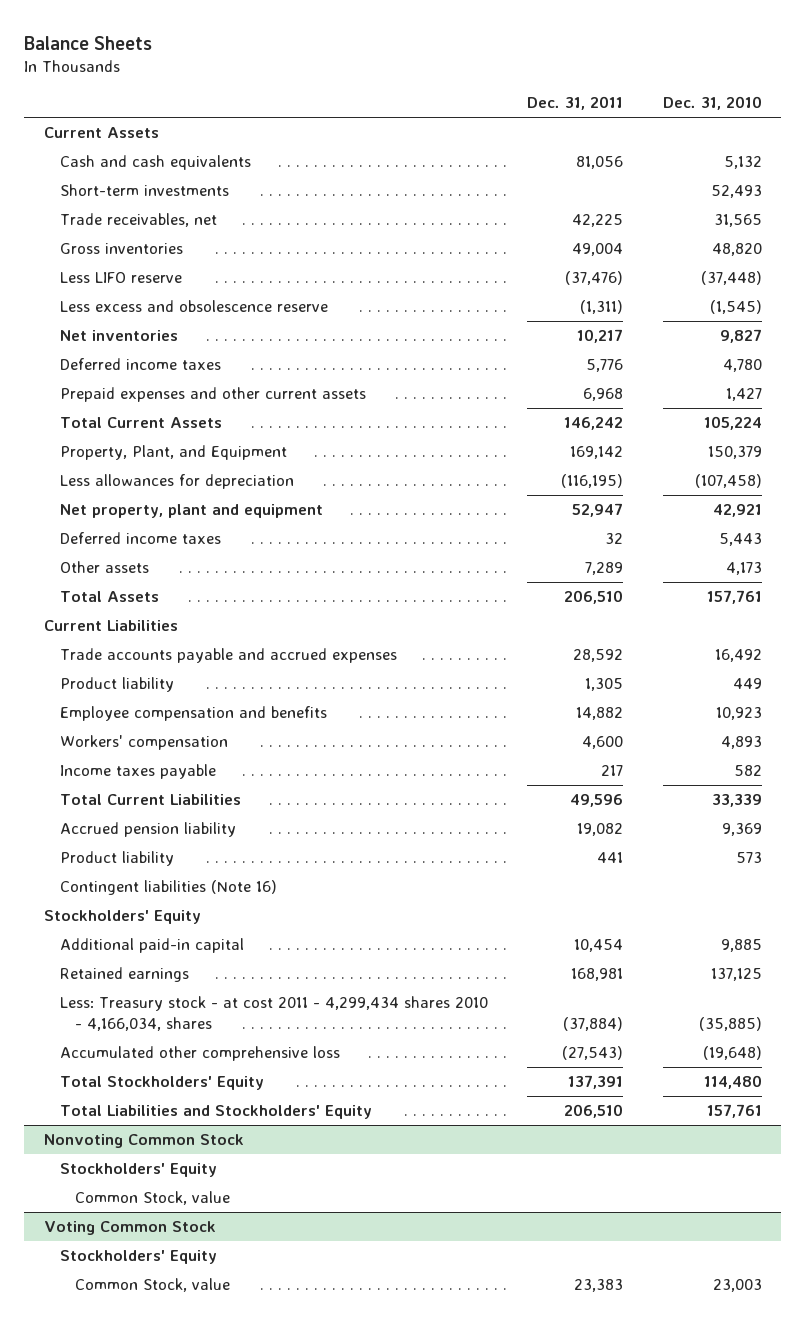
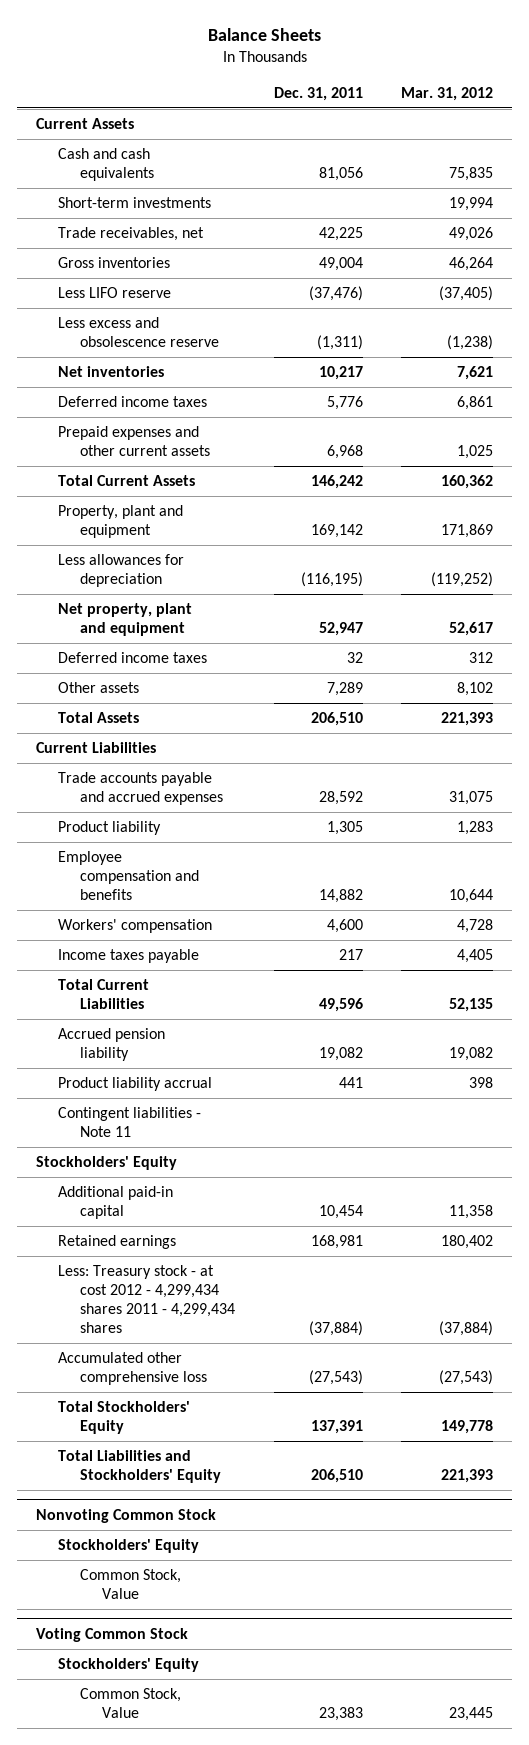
[662,96,762,111] Dec. 31, 2010 -> none
none -> [401,86,494,101] Mar. 31, 2012
[59,445,287,461] Property, Plant, and Equipment -> [58,505,184,539] Property, plant and equipment
[59,851,174,867] Product liability -> [58,1077,213,1092] Product liability accrual
[59,880,277,896] Contingent liabilities (Note 16) -> [58,1107,202,1138] Contingent liabilities - Note 11
[59,996,488,1031] Less: Treasury stock - at cost 2011 - 4,299,434 shares 2010 - 4,166,034, shares -> [58,1265,236,1333] Less: Treasury stock - at cost 2012 - 4,299,434 shares 2011 - 4,299,434 shares
[75,1191,231,1206] Common Stock, value -> [80,1569,182,1600] Common Stock, Value
[75,1278,231,1293] Common Stock, value -> [80,1688,182,1719] Common Stock, Value

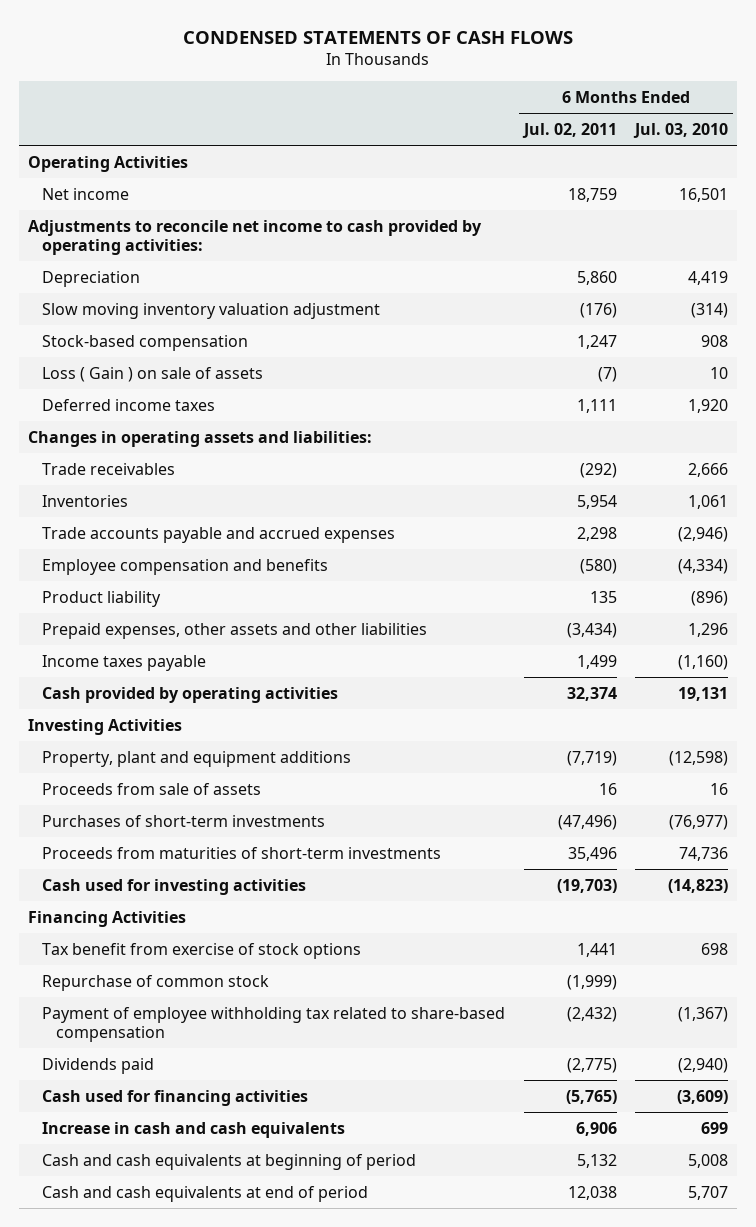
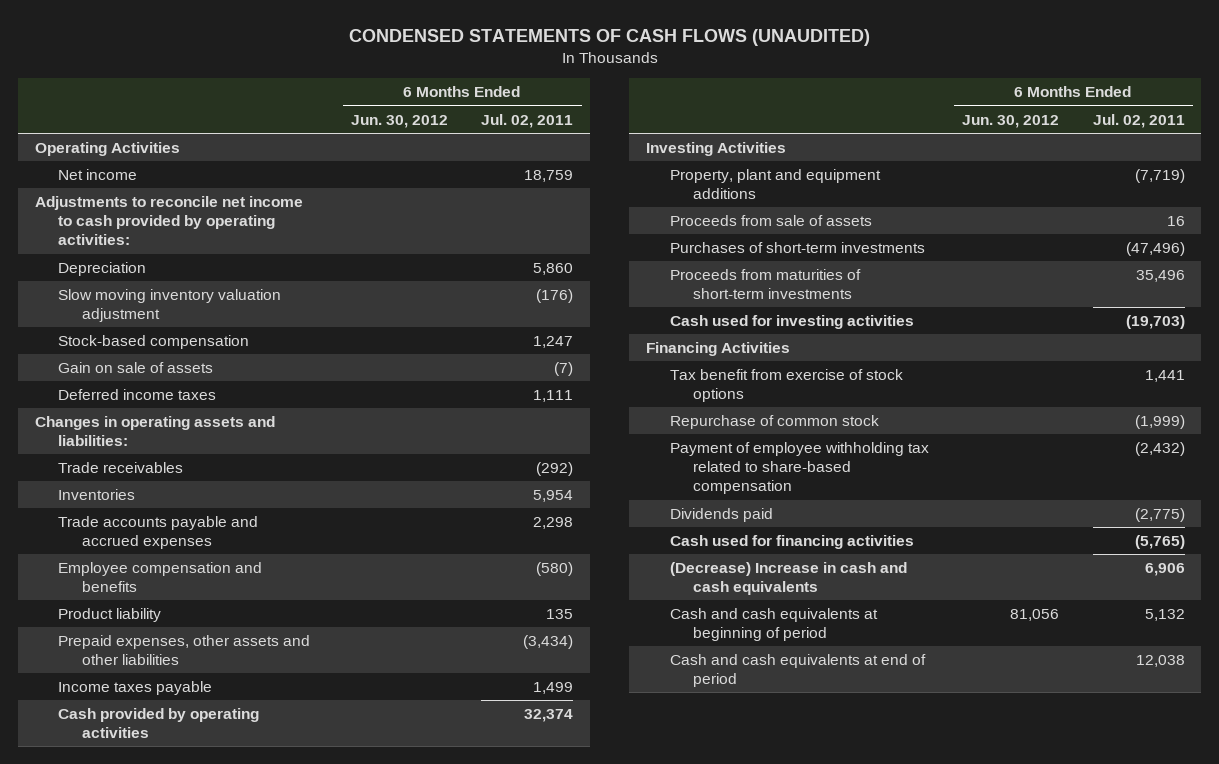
[183,30,574,44] CONDENSED STATEMENTS OF CASH FLOWS -> [348,28,870,46] CONDENSED STATEMENTS OF CASH FLOWS (UNAUDITED)
[633,122,729,138] Jul. 03, 2010 -> none
none -> [350,114,448,128] Jun. 30, 2012
[41,366,263,382] Loss ( Gain ) on sale of assets -> [58,362,214,374] Gain on sale of assets
[41,1121,345,1138] Increase in cash and cash equivalents -> [669,562,907,596] (Decrease) Increase in cash and cash equivalents

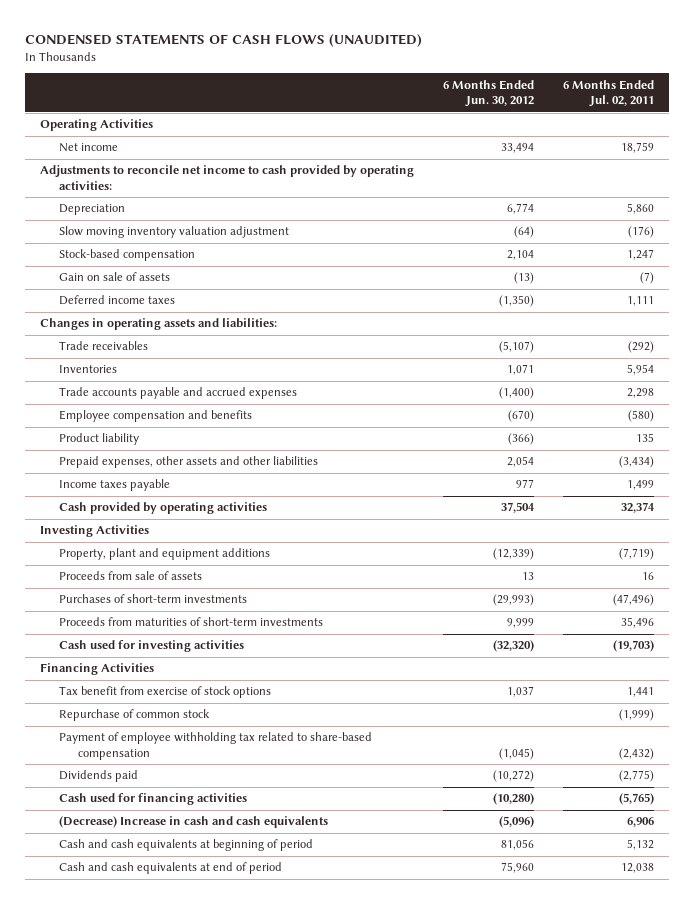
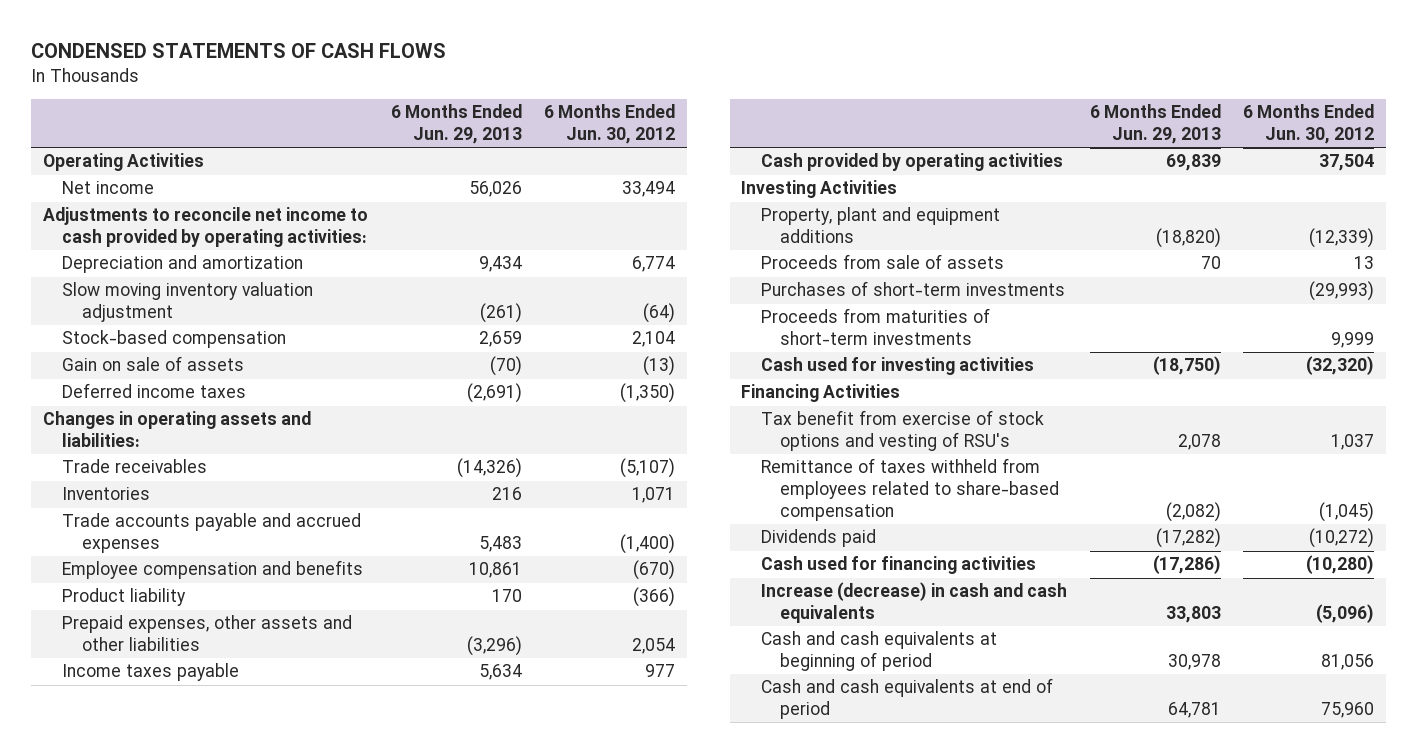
[25,34,423,48] CONDENSED STATEMENTS OF CASH FLOWS (UNAUDITED) -> [31,43,447,59] CONDENSED STATEMENTS OF CASH FLOWS
[563,79,655,108] 6 Months Ended Jul. 02, 2011 -> none
none -> [390,104,522,144] 6 Months Ended Jun. 29, 2013
[59,204,126,216] Depreciation -> [62,255,304,274] Depreciation and amortization
[59,709,211,722] Repurchase of common stock -> none
[59,686,272,699] Tax benefit from exercise of stock options -> [760,410,1044,452] Tax benefit from exercise of stock options and vesting of RSU's
[59,732,373,760] Payment of employee withholding tax related to share-based compensation -> [760,458,1060,521] Remittance of taxes withheld from employees related to share-based compensation
[59,816,329,829] (Decrease) Increase in cash and cash equivalents -> [760,582,1067,624] Increase (decrease) in cash and cash equivalents

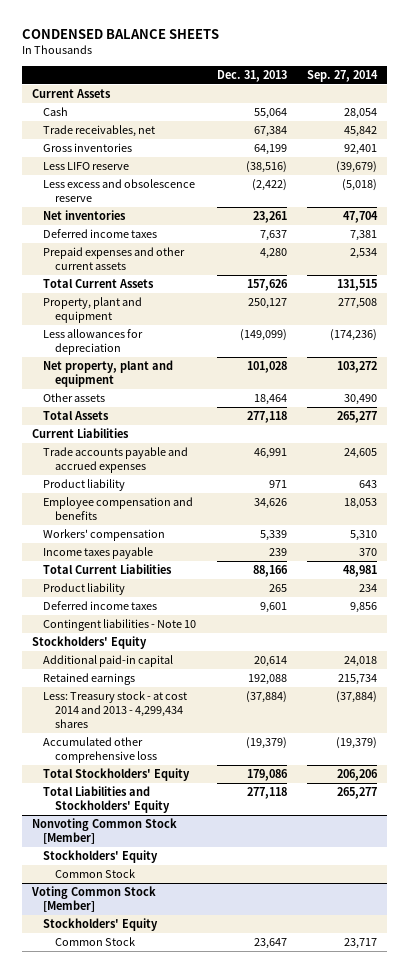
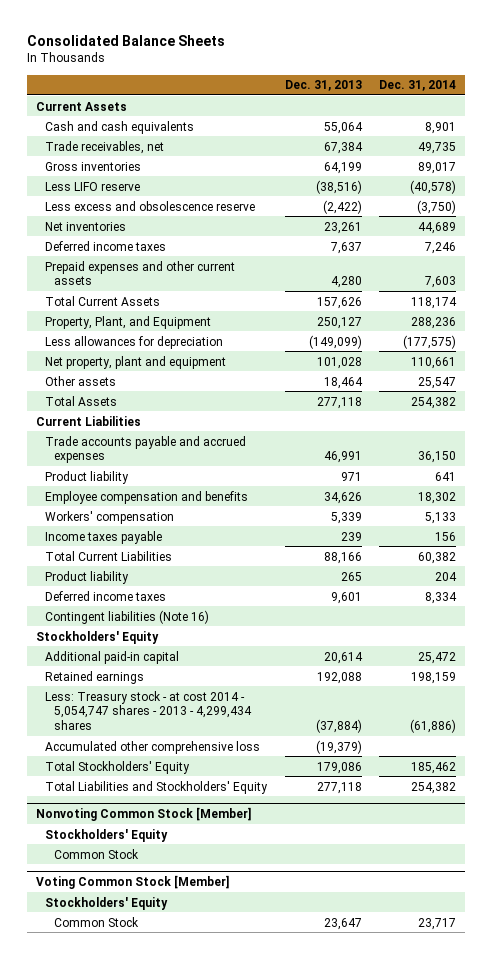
[22,29,220,40] CONDENSED BALANCE SHEETS -> [26,34,225,46] Consolidated Balance Sheets
[306,69,378,82] Sep. 27, 2014 -> none
none -> [379,80,457,92] Dec. 31, 2014
[43,107,69,117] Cash -> [44,120,194,134] Cash and cash equivalents
[43,297,143,323] Property, plant and equipment -> [44,315,211,329] Property, Plant, and Equipment
[43,619,197,632] Contingent liabilities - Note 10 -> [44,609,209,624] Contingent liabilities (Note 16)
[43,691,188,728] Less: Treasury stock - at cost 2014 and 2013 - 4,299,434 shares -> [44,690,253,731] Less: Treasury stock - at cost 2014 - 5,054,747 shares - 2013 - 4,299,434 shares

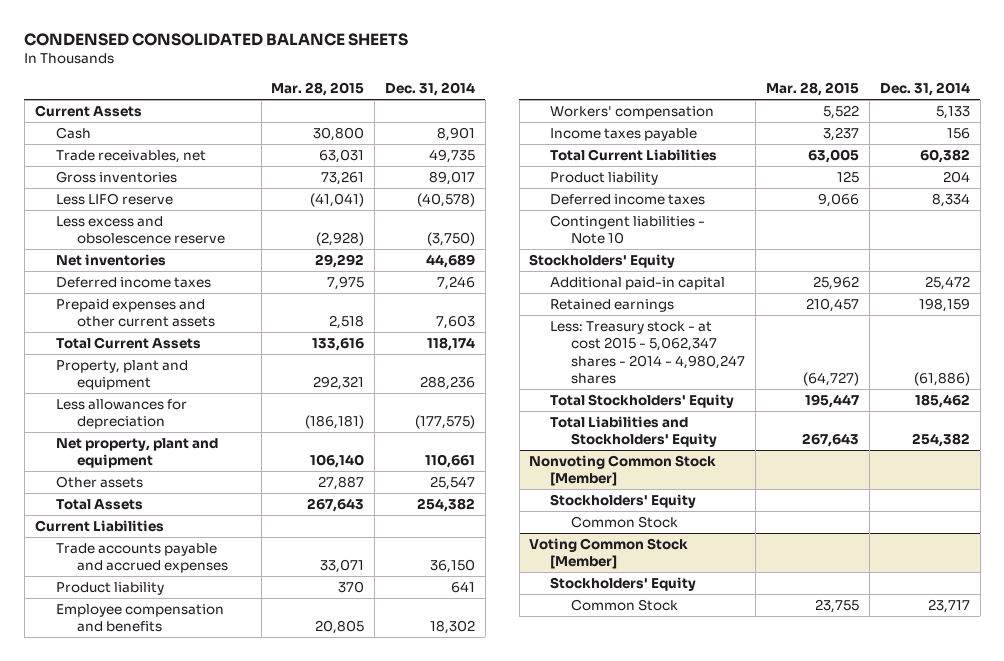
[26,34,225,46] Consolidated Balance Sheets -> [24,33,409,47] CONDENSED CONSOLIDATED BALANCE SHEETS
[284,80,362,92] Dec. 31, 2013 -> none
none -> [271,81,365,96] Mar. 28, 2015
[44,120,194,134] Cash and cash equivalents -> [55,127,91,140] Cash
[44,315,211,329] Property, Plant, and Equipment -> [55,360,188,391] Property, plant and equipment
[44,609,209,624] Contingent liabilities (Note 16) -> [550,215,706,245] Contingent liabilities - Note 10
[44,740,260,754] Accumulated other comprehensive loss -> none
[44,690,253,731] Less: Treasury stock - at cost 2014 - 5,054,747 shares - 2013 - 4,299,434 shares -> [550,321,746,384] Less: Treasury stock - at cost 2015 - 5,062,347 shares - 2014 - 4,980,247 shares

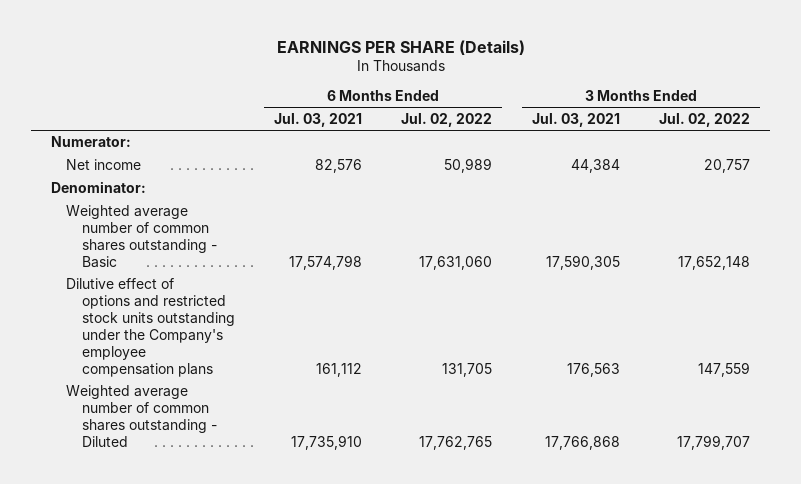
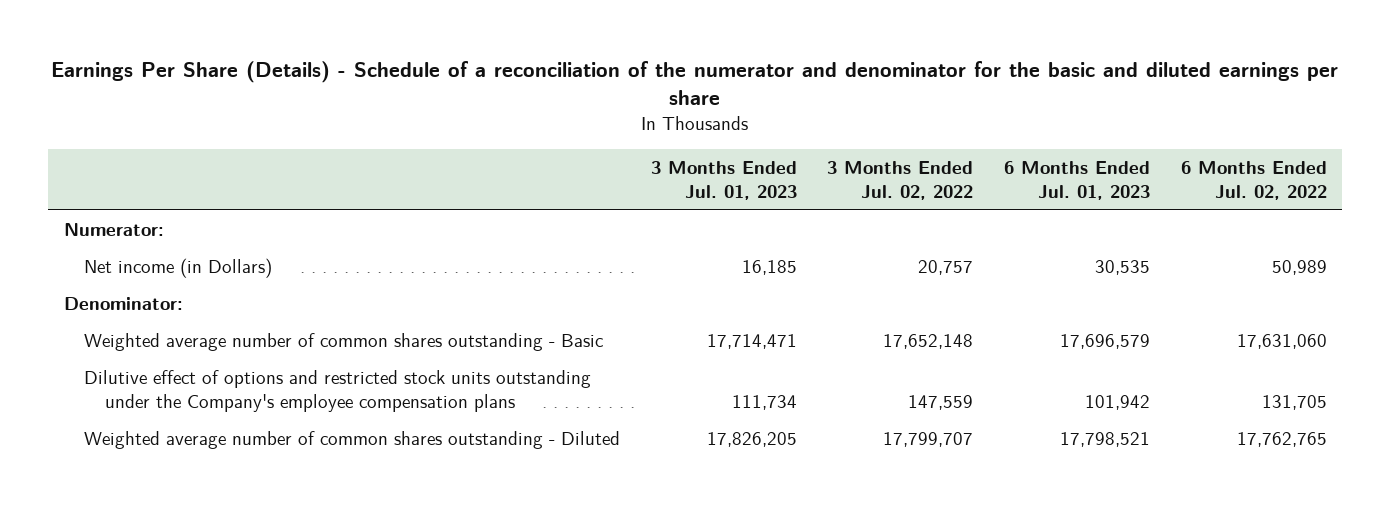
[276,39,525,55] EARNINGS PER SHARE (Details) -> [51,60,1339,106] Earnings Per Share (Details) - Schedule of a reconciliation of the numerator and denominator for the basic and diluted earnings per share
[274,112,363,127] Jul. 03, 2021 -> none
[531,112,620,127] Jul. 03, 2021 -> none
none -> [650,160,797,200] 3 Months Ended Jul. 01, 2023
none -> [1004,160,1151,200] 6 Months Ended Jul. 01, 2023
[66,159,142,171] Net income -> [84,257,273,278] Net income (in Dollars)

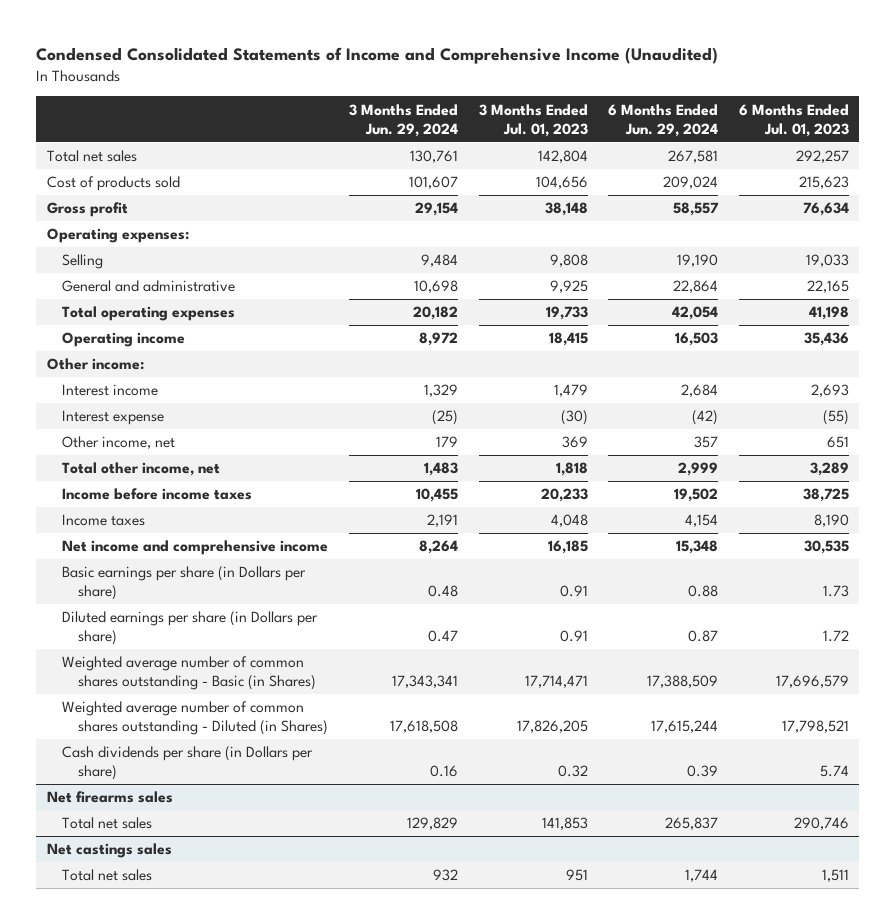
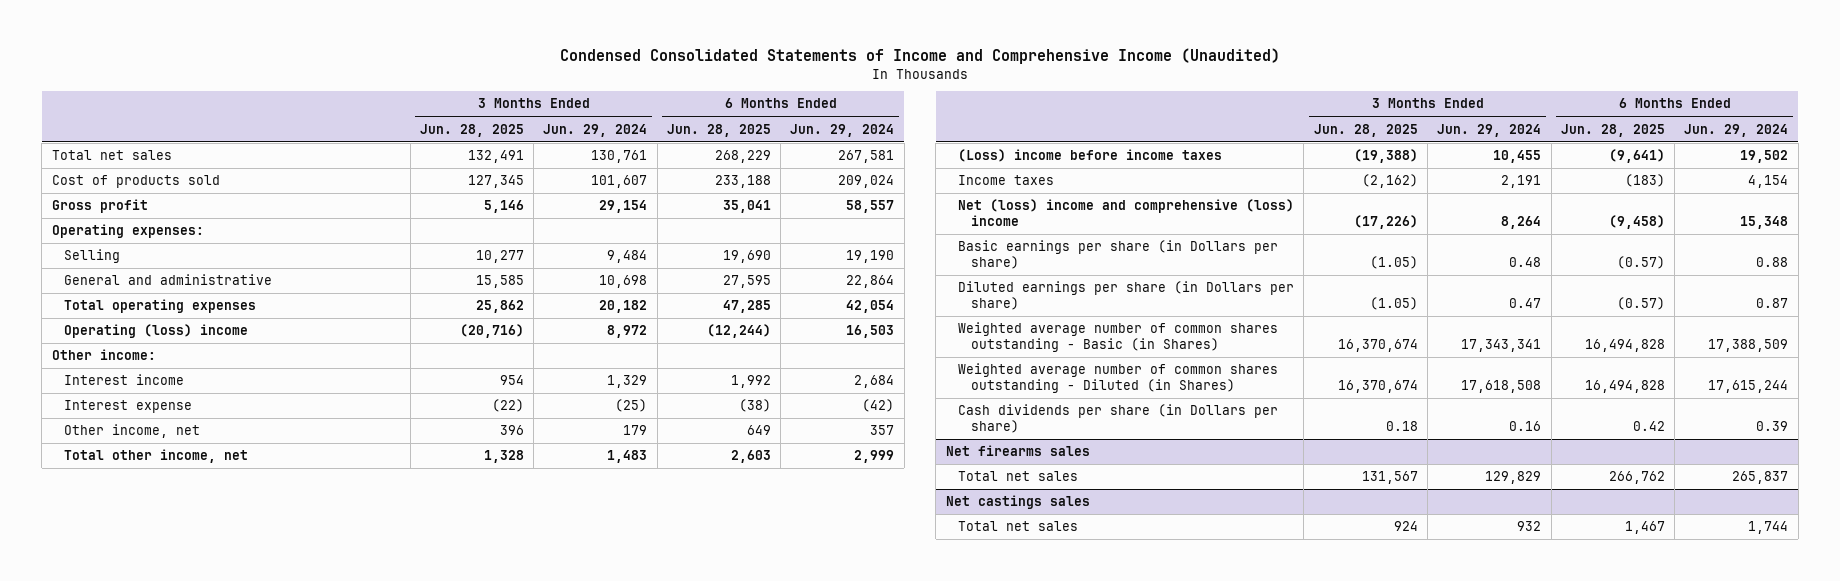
[478,103,588,137] 3 Months Ended Jul. 01, 2023 -> none
[738,103,849,137] 6 Months Ended Jul. 01, 2023 -> none
none -> [419,123,524,137] Jun. 28, 2025
none -> [666,123,771,137] Jun. 28, 2025
[62,332,186,348] Operating income -> [64,324,249,339] Operating (loss) income
[62,488,253,501] Income before income taxes -> [958,149,1223,163] (Loss) income before income taxes
[62,540,329,556] Net income and comprehensive income -> [958,199,1295,226] Net (loss) income and comprehensive (loss) income

